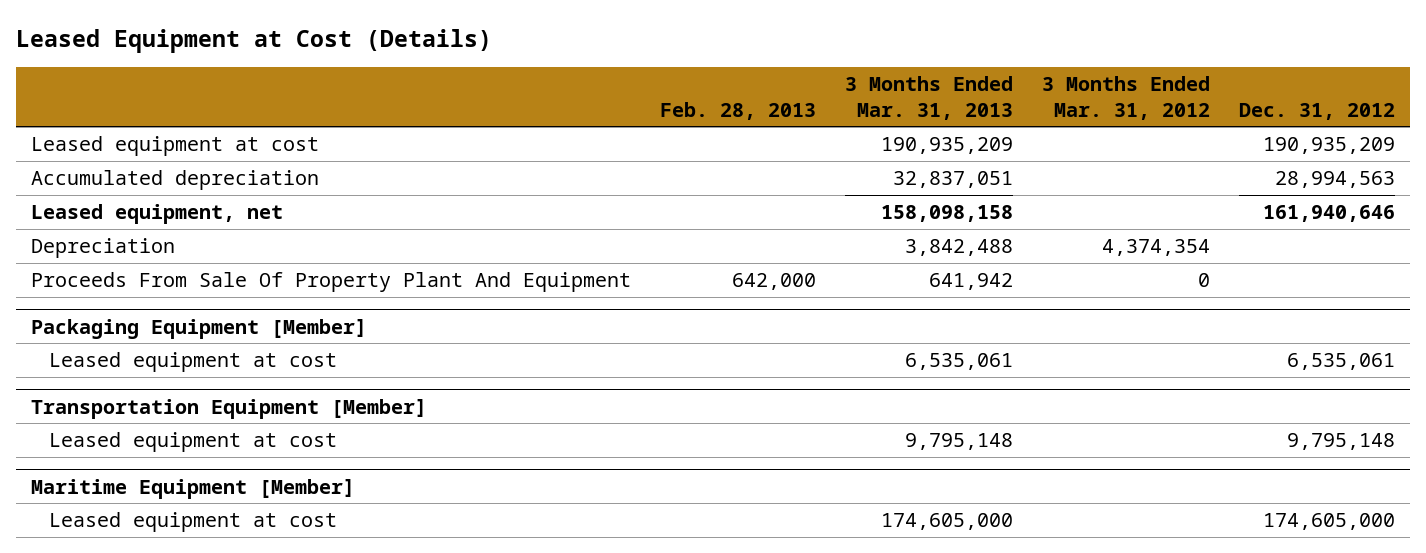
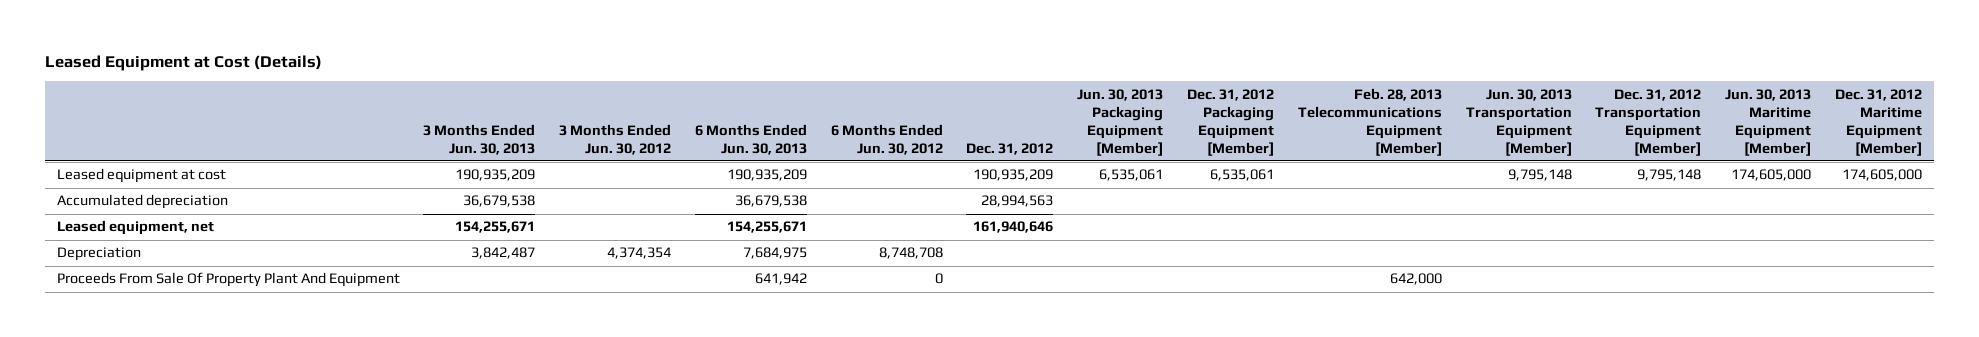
[659,101,816,120] Feb. 28, 2013 -> none
[844,75,1013,120] 3 Months Ended Mar. 31, 2013 -> none
[1041,75,1210,120] 3 Months Ended Mar. 31, 2012 -> none
none -> [423,123,536,155] 3 Months Ended Jun. 30, 2013
none -> [559,123,672,155] 3 Months Ended Jun. 30, 2012
none -> [694,123,807,155] 6 Months Ended Jun. 30, 2013
none -> [830,123,943,155] 6 Months Ended Jun. 30, 2012
none -> [1077,88,1164,156] Jun. 30, 2013 Packaging Equipment [Member]
none -> [1187,88,1275,156] Dec. 31, 2012 Packaging Equipment [Member]
none -> [1297,87,1442,156] Feb. 28, 2013 Telecommunications Equipment [Member]
none -> [1465,88,1572,156] Jun. 30, 2013 Transportation Equipment [Member]
none -> [1595,88,1702,156] Dec. 31, 2012 Transportation Equipment [Member]
none -> [1725,88,1812,156] Jun. 30, 2013 Maritime Equipment [Member]
none -> [1835,88,1923,156] Dec. 31, 2012 Maritime Equipment [Member]
[30,318,367,339] Packaging Equipment [Member] -> none
[49,352,338,373] Leased equipment at cost -> none
[30,398,427,419] Transportation Equipment [Member] -> none
[49,432,338,453] Leased equipment at cost -> none
[30,478,355,499] Maritime Equipment [Member] -> none
[49,512,338,533] Leased equipment at cost -> none

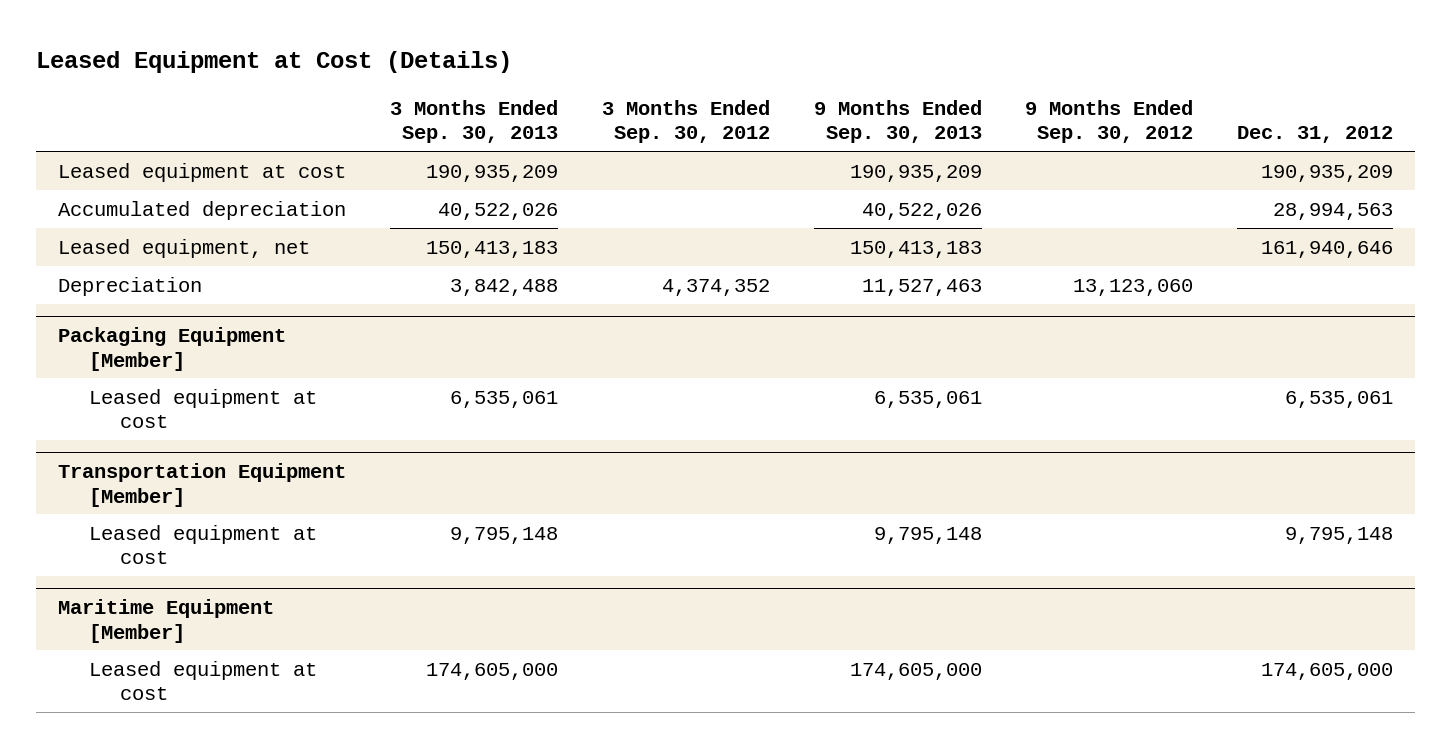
[423,123,536,155] 3 Months Ended Jun. 30, 2013 -> none
[559,123,672,155] 3 Months Ended Jun. 30, 2012 -> none
[694,123,807,155] 6 Months Ended Jun. 30, 2013 -> none
[830,123,943,155] 6 Months Ended Jun. 30, 2012 -> none
[1077,88,1164,156] Jun. 30, 2013 Packaging Equipment [Member] -> none
[1187,88,1275,156] Dec. 31, 2012 Packaging Equipment [Member] -> none
[1297,87,1442,156] Feb. 28, 2013 Telecommunications Equipment [Member] -> none
[1465,88,1572,156] Jun. 30, 2013 Transportation Equipment [Member] -> none
[1595,88,1702,156] Dec. 31, 2012 Transportation Equipment [Member] -> none
[1725,88,1812,156] Jun. 30, 2013 Maritime Equipment [Member] -> none
[1835,88,1923,156] Dec. 31, 2012 Maritime Equipment [Member] -> none
none -> [389,99,558,144] 3 Months Ended Sep. 30, 2013
none -> [601,99,770,144] 3 Months Ended Sep. 30, 2012
none -> [813,99,982,144] 9 Months Ended Sep. 30, 2013
none -> [1025,99,1194,144] 9 Months Ended Sep. 30, 2012
[56,272,400,288] Proceeds From Sale Of Property Plant And Equipment -> none
none -> [57,326,286,371] Packaging Equipment [Member]
none -> [89,388,318,429] Leased equipment at cost
none -> [57,462,346,507] Transportation Equipment [Member]
none -> [89,524,318,565] Leased equipment at cost
none -> [57,598,274,643] Maritime Equipment [Member]
none -> [89,660,318,701] Leased equipment at cost

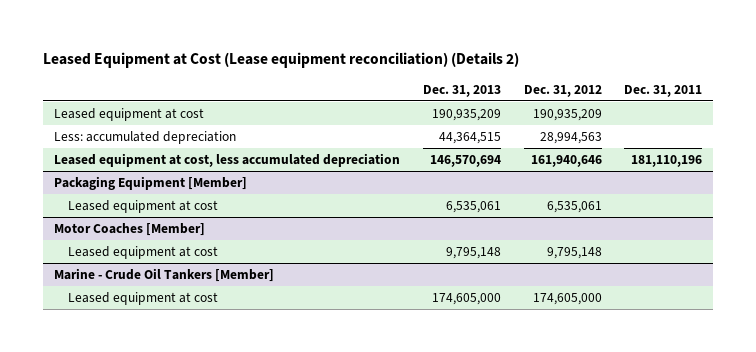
[36,51,513,74] Leased Equipment at Cost (Details) -> [43,52,520,69] Leased Equipment at Cost (Lease equipment reconciliation) (Details 2)
[389,99,558,144] 3 Months Ended Sep. 30, 2013 -> none
[601,99,770,144] 3 Months Ended Sep. 30, 2012 -> none
[813,99,982,144] 9 Months Ended Sep. 30, 2013 -> none
[1025,99,1194,144] 9 Months Ended Sep. 30, 2012 -> none
none -> [422,84,501,97] Dec. 31, 2013
none -> [624,84,703,97] Dec. 31, 2011
[57,276,202,296] Depreciation -> none
[57,200,346,220] Accumulated depreciation -> [54,131,237,145] Less: accumulated depreciation
[57,238,310,258] Leased equipment, net -> [54,153,401,168] Leased equipment at cost, less accumulated depreciation
[57,462,346,507] Transportation Equipment [Member] -> none
none -> [54,223,206,237] Motor Coaches [Member]
[57,598,274,643] Maritime Equipment [Member] -> none
none -> [54,268,275,283] Marine - Crude Oil Tankers [Member]

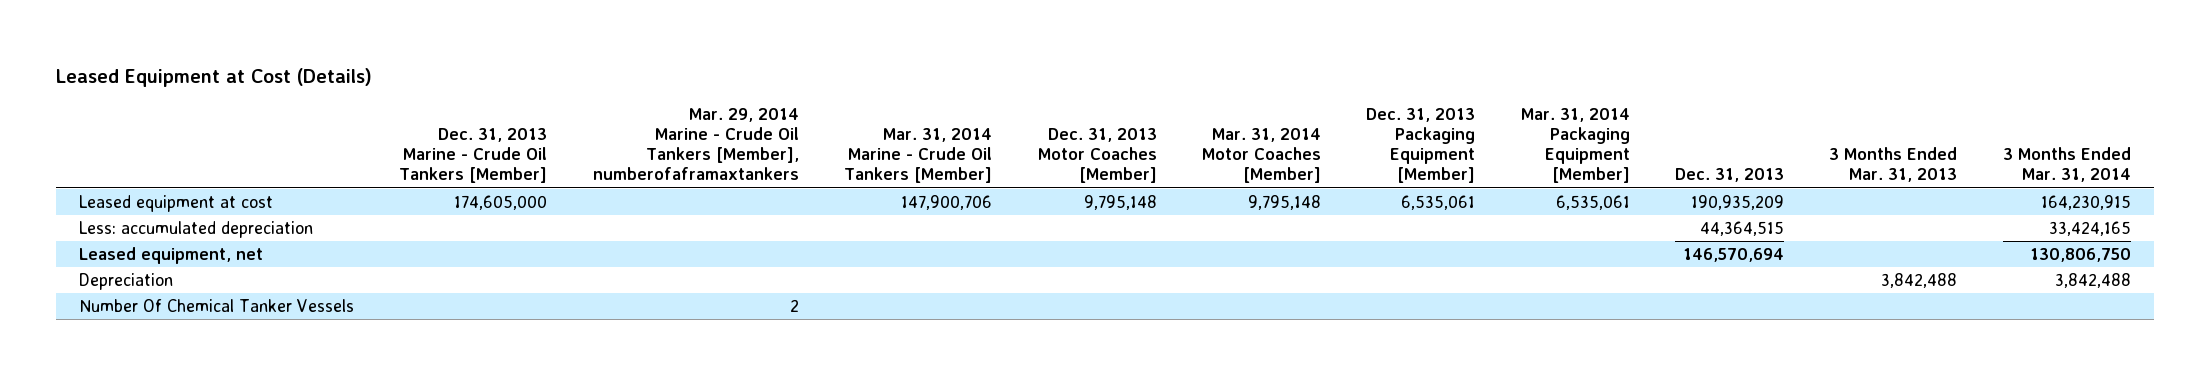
[43,52,520,69] Leased Equipment at Cost (Lease equipment reconciliation) (Details 2) -> [56,68,373,88] Leased Equipment at Cost (Details)
[523,84,602,97] Dec. 31, 2012 -> none
[624,84,703,97] Dec. 31, 2011 -> none
none -> [399,127,548,184] Dec. 31, 2013 Marine - Crude Oil Tankers [Member]
none -> [592,107,799,181] Mar. 29, 2014 Marine - Crude Oil Tankers [Member], numberofaframaxtankers
none -> [844,127,993,184] Mar. 31, 2014 Marine - Crude Oil Tankers [Member]
none -> [1037,127,1157,184] Dec. 31, 2013 Motor Coaches [Member]
none -> [1201,127,1321,184] Mar. 31, 2014 Motor Coaches [Member]
none -> [1366,107,1476,184] Dec. 31, 2013 Packaging Equipment [Member]
none -> [1520,107,1630,184] Mar. 31, 2014 Packaging Equipment [Member]
none -> [1829,146,1958,183] 3 Months Ended Mar. 31, 2013
none -> [2002,146,2131,183] 3 Months Ended Mar. 31, 2014
[54,176,248,191] Packaging Equipment [Member] -> none
[67,200,218,214] Leased equipment at cost -> none
[54,223,206,237] Motor Coaches [Member] -> none
[67,246,218,260] Leased equipment at cost -> none
[54,268,275,283] Marine - Crude Oil Tankers [Member] -> none
[67,292,218,306] Leased equipment at cost -> none
[54,153,401,168] Leased equipment at cost, less accumulated depreciation -> [79,247,264,265] Leased equipment, net
none -> [79,273,174,291] Depreciation
none -> [79,299,355,313] Number Of Chemical Tanker Vessels

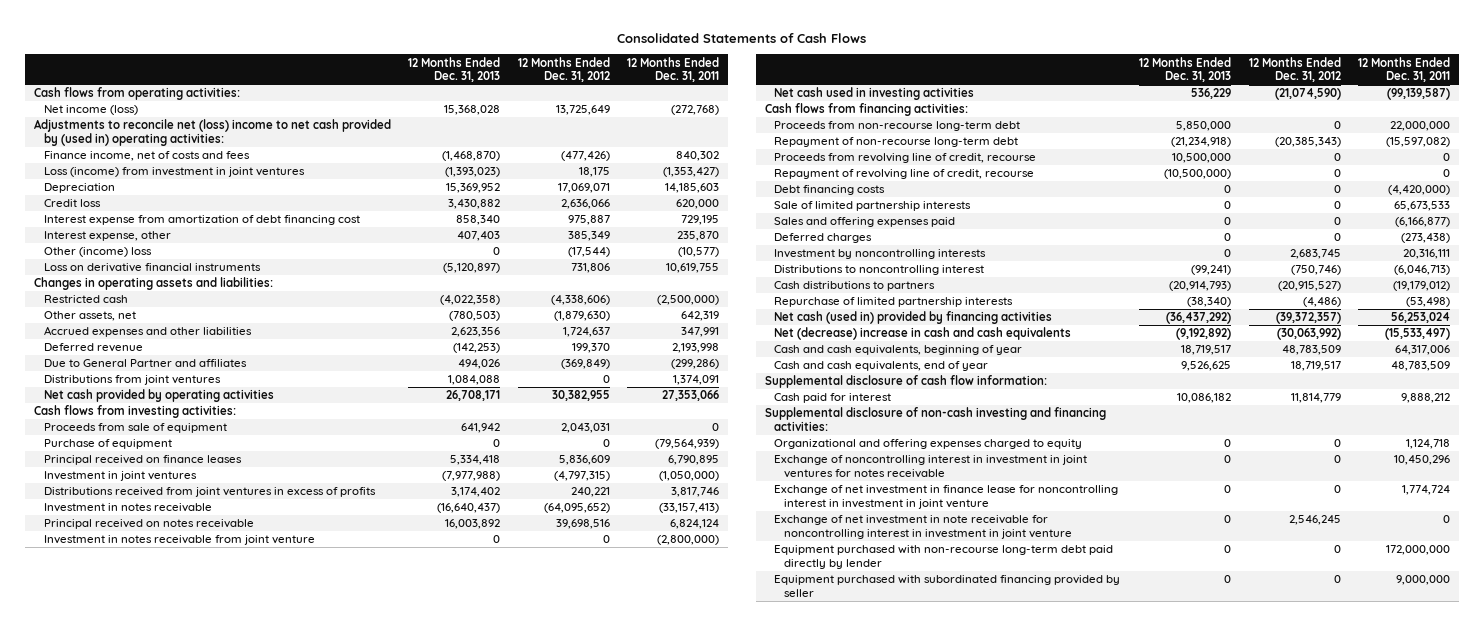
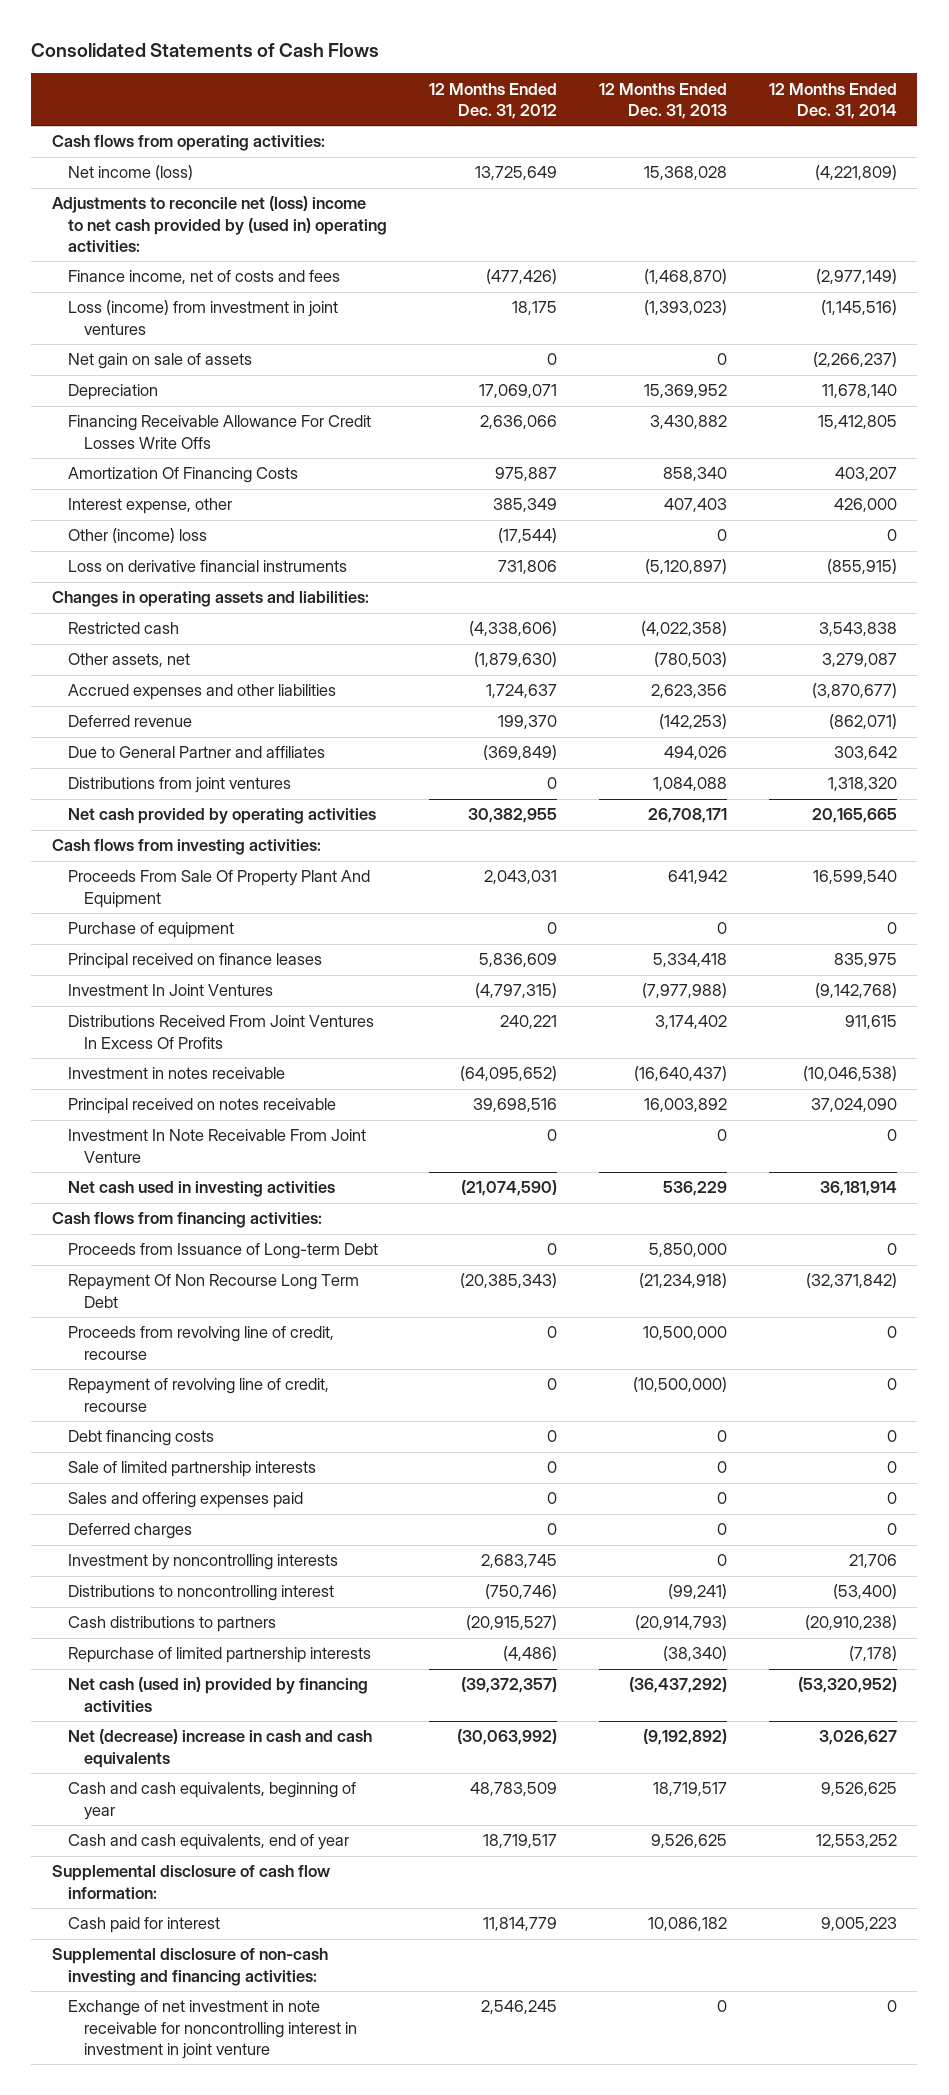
[627,56,720,83] 12 Months Ended Dec. 31, 2011 -> none
none -> [768,82,897,119] 12 Months Ended Dec. 31, 2014
none -> [68,353,253,370] Net gain on sale of assets
[43,199,101,208] Credit loss -> [68,415,372,449] Financing Receivable Allowance For Credit Losses Write Offs
[43,215,360,226] Interest expense from amortization of debt financing cost -> [68,467,299,484] Amortization Of Financing Costs
[43,423,227,434] Proceeds from sale of equipment -> [68,870,371,908] Proceeds From Sale Of Property Plant And Equipment
[43,471,197,482] Investment in joint ventures -> [68,984,274,997] Investment In Joint Ventures
[43,487,376,498] Distributions received from joint ventures in excess of profits -> [68,1015,375,1049] Distributions Received From Joint Ventures In Excess Of Profits
[43,535,315,546] Investment in notes receivable from joint venture -> [68,1129,367,1163] Investment In Note Receivable From Joint Venture
[774,121,1021,132] Proceeds from non-recourse long-term debt -> [68,1243,379,1260] Proceeds from Issuance of Long-term Debt
[774,137,1019,148] Repayment of non-recourse long-term debt -> [68,1274,360,1308] Repayment Of Non Recourse Long Term Debt
[774,439,1083,450] Organizational and offering expenses charged to equity -> none
[774,455,1088,478] Exchange of noncontrolling interest in investment in joint ventures for notes receivable -> none
[774,485,1119,509] Exchange of net investment in finance lease for noncontrolling interest in investment in joint venture -> none
[774,545,1114,569] Equipment purchased with non-recourse long-term debt paid directly by lender -> none
[774,575,1121,597] Equipment purchased with subordinated financing provided by seller -> none

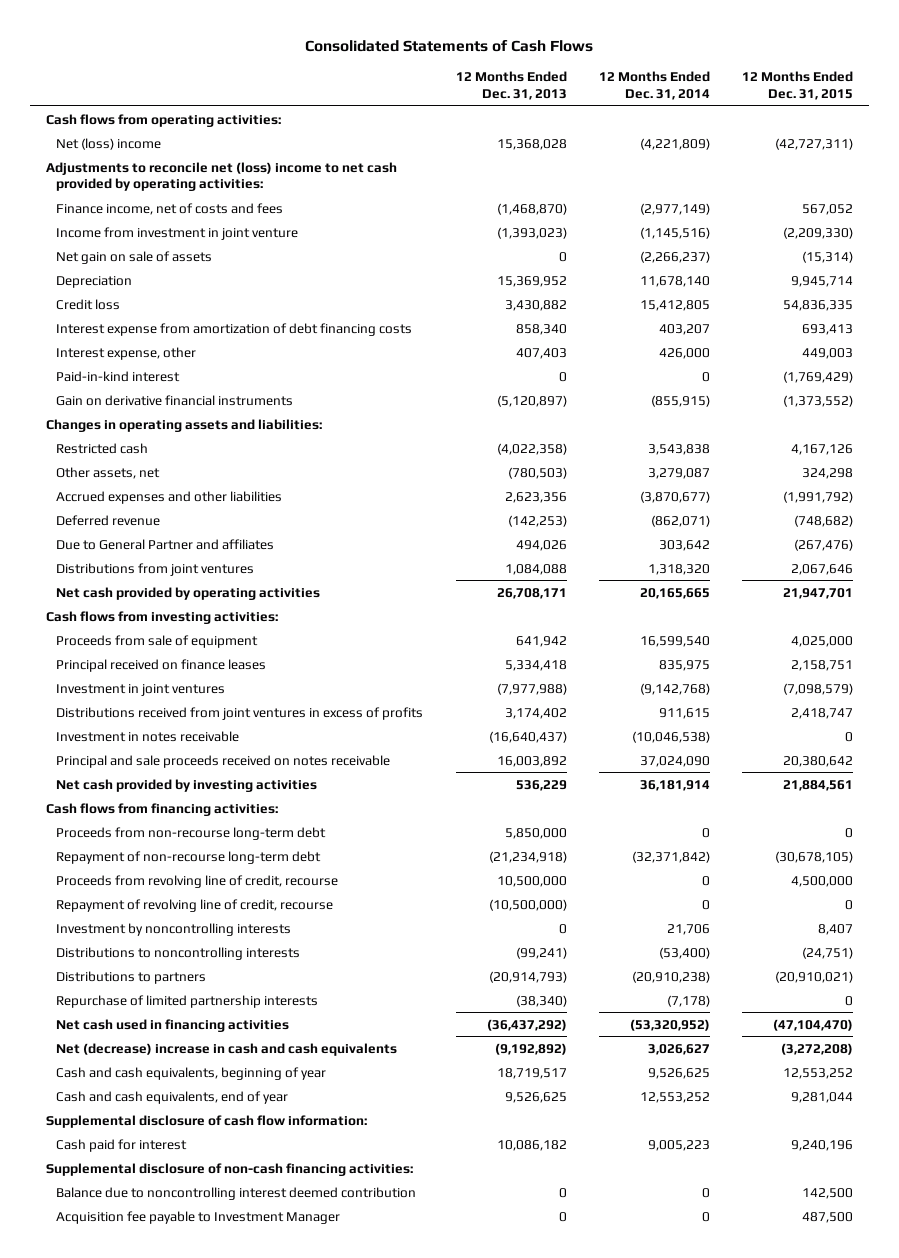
[428,82,557,119] 12 Months Ended Dec. 31, 2012 -> none
none -> [741,71,853,100] 12 Months Ended Dec. 31, 2015
[68,165,194,181] Net income (loss) -> [56,137,162,150] Net (loss) income
[52,196,388,252] Adjustments to reconcile net (loss) income to net cash provided by (used in) operating activities: -> [45,161,397,192] Adjustments to reconcile net (loss) income to net cash provided by operating activities:
[68,300,339,335] Loss (income) from investment in joint ventures -> [56,226,299,240] Income from investment in joint venture
[68,415,372,449] Financing Receivable Allowance For Credit Losses Write Offs -> [56,298,121,310] Credit loss
[68,467,299,484] Amortization Of Financing Costs -> [56,322,413,336] Interest expense from amortization of debt financing costs
[68,528,208,544] Other (income) loss -> [56,370,181,382] Paid-in-kind interest
[68,560,348,573] Loss on derivative financial instruments -> [56,394,294,406] Gain on derivative financial instruments
[68,922,235,939] Purchase of equipment -> none
[68,870,371,908] Proceeds From Sale Of Property Plant And Equipment -> [56,634,259,648] Proceeds from sale of equipment
[68,984,274,997] Investment In Joint Ventures -> [56,683,226,696] Investment in joint ventures
[68,1015,375,1049] Distributions Received From Joint Ventures In Excess Of Profits -> [56,706,424,720] Distributions received from joint ventures in excess of profits
[68,1129,367,1163] Investment In Note Receivable From Joint Venture -> none
[68,1098,337,1115] Principal received on notes receivable -> [56,754,391,768] Principal and sale proceeds received on notes receivable
[68,1181,336,1198] Net cash used in investing activities -> [56,778,318,792] Net cash provided by investing activities
[68,1243,379,1260] Proceeds from Issuance of Long-term Debt -> [56,826,327,840] Proceeds from non-recourse long-term debt
[68,1274,360,1308] Repayment Of Non Recourse Long Term Debt -> [56,850,322,864] Repayment of non-recourse long-term debt
[68,1430,215,1447] Debt financing costs -> none
[68,1461,317,1478] Sale of limited partnership interests -> none
[68,1492,304,1509] Sales and offering expenses paid -> none
[68,1523,193,1540] Deferred charges -> none
[68,1585,335,1602] Distributions to noncontrolling interest -> [56,946,301,960] Distributions to noncontrolling interests
[68,1616,277,1633] Cash distributions to partners -> [56,970,207,984] Distributions to partners
[68,1677,369,1712] Net cash (used in) provided by financing activities -> [56,1018,290,1032] Net cash used in financing activities
[68,2000,357,2059] Exchange of net investment in note receivable for noncontrolling interest in investment in joint venture -> none
[52,1948,329,1986] Supplemental disclosure of non-cash investing and financing activities: -> [45,1162,413,1176] Supplemental disclosure of non-cash financing activities:
none -> [56,1186,417,1200] Balance due to noncontrolling interest deemed contribution
none -> [56,1210,341,1224] Acquisition fee payable to Investment Manager

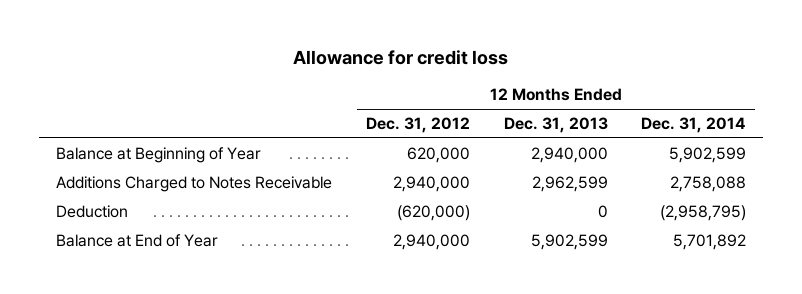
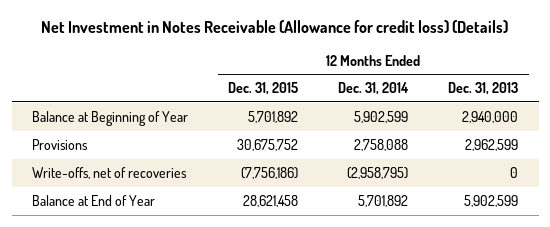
[293,50,509,66] Allowance for credit loss -> [41,19,509,33] Net Investment in Notes Receivable (Allowance for credit loss) (Details)
[365,117,470,134] Dec. 31, 2012 -> none
none -> [227,82,298,96] Dec. 31, 2015
[56,176,333,193] Additions Charged to Notes Receivable -> [31,138,88,150] Provisions
[56,205,129,219] Deduction -> [31,166,187,179] Write-offs, net of recoveries

